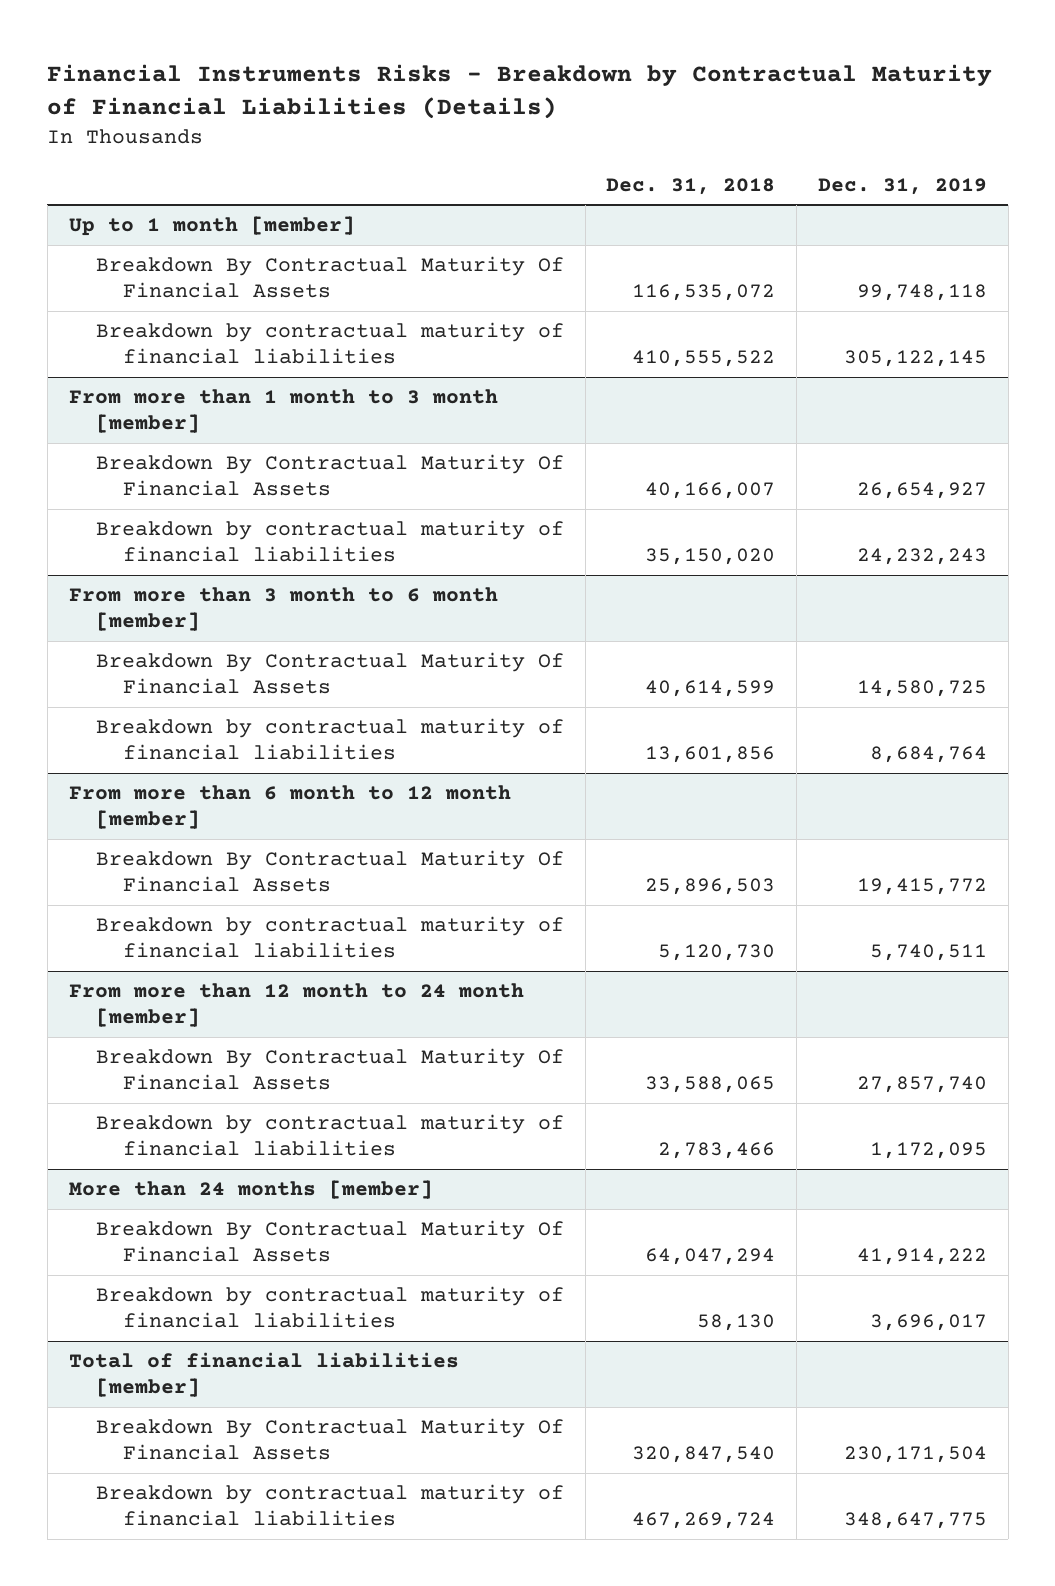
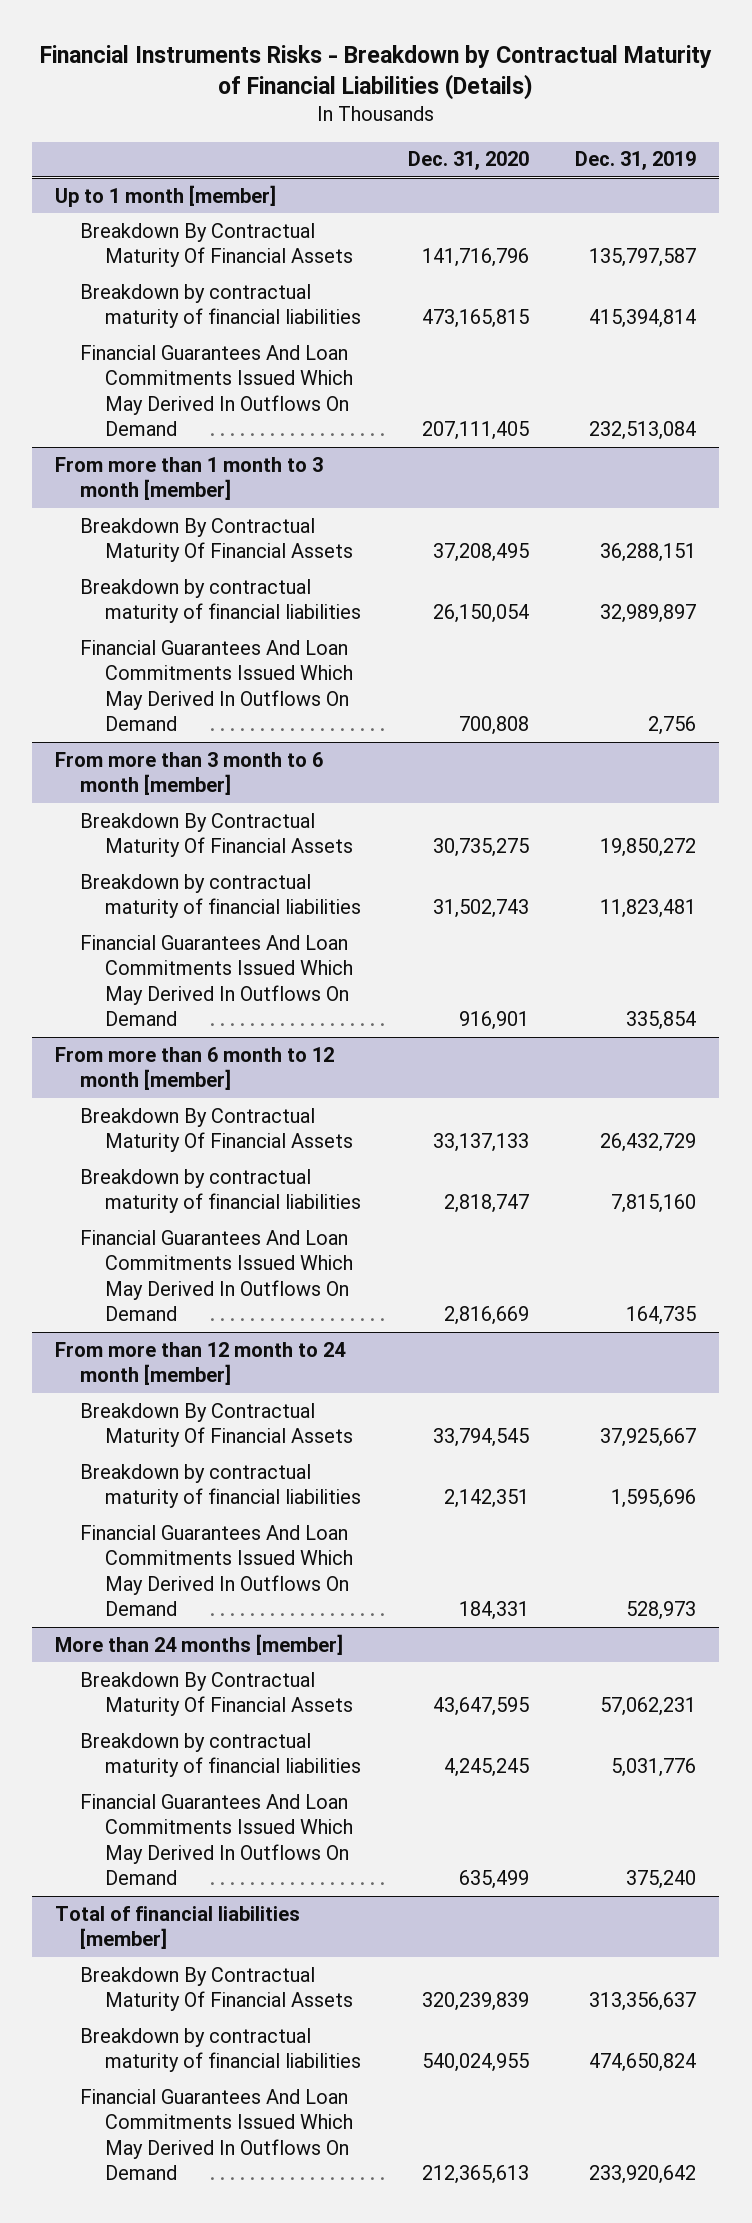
[606,177,776,195] Dec. 31, 2018 -> none
none -> [407,151,529,171] Dec. 31, 2020
[856,284,987,302] 99,748,118 -> [589,248,697,268] 135,797,587
[843,350,987,368] 305,122,145 -> [589,309,697,329] 415,394,814
none -> [80,344,354,437] Financial Guarantees And Loan Commitments Issued Which May Derived In Outflows On Demand
[856,482,987,500] 26,654,927 -> [600,543,697,563] 36,288,151
[856,548,987,566] 24,232,243 -> [600,604,697,624] 32,989,897
none -> [80,639,354,732] Financial Guarantees And Loan Commitments Issued Which May Derived In Outflows On Demand
[856,680,987,698] 14,580,725 -> [600,838,697,858] 19,850,272
[869,746,987,764] 8,684,764 -> [600,899,697,919] 11,823,481
none -> [80,934,354,1027] Financial Guarantees And Loan Commitments Issued Which May Derived In Outflows On Demand
[856,878,987,896] 19,415,772 -> [600,1133,697,1153] 26,432,729
[869,944,987,962] 5,740,511 -> [611,1194,697,1214] 7,815,160
none -> [80,1229,354,1322] Financial Guarantees And Loan Commitments Issued Which May Derived In Outflows On Demand
[856,1076,987,1094] 27,857,740 -> [600,1428,697,1448] 37,925,667
[869,1142,987,1160] 1,172,095 -> [611,1489,697,1509] 1,595,696
none -> [80,1524,354,1617] Financial Guarantees And Loan Commitments Issued Which May Derived In Outflows On Demand
[856,1248,987,1266] 41,914,222 -> [600,1697,697,1717] 57,062,231
[869,1314,987,1332] 3,696,017 -> [611,1758,697,1778] 5,031,776
none -> [80,1793,354,1886] Financial Guarantees And Loan Commitments Issued Which May Derived In Outflows On Demand
[843,1446,987,1464] 230,171,504 -> [589,1992,697,2012] 313,356,637
[843,1512,987,1530] 348,647,775 -> [589,2053,697,2073] 474,650,824
none -> [80,2088,354,2181] Financial Guarantees And Loan Commitments Issued Which May Derived In Outflows On Demand

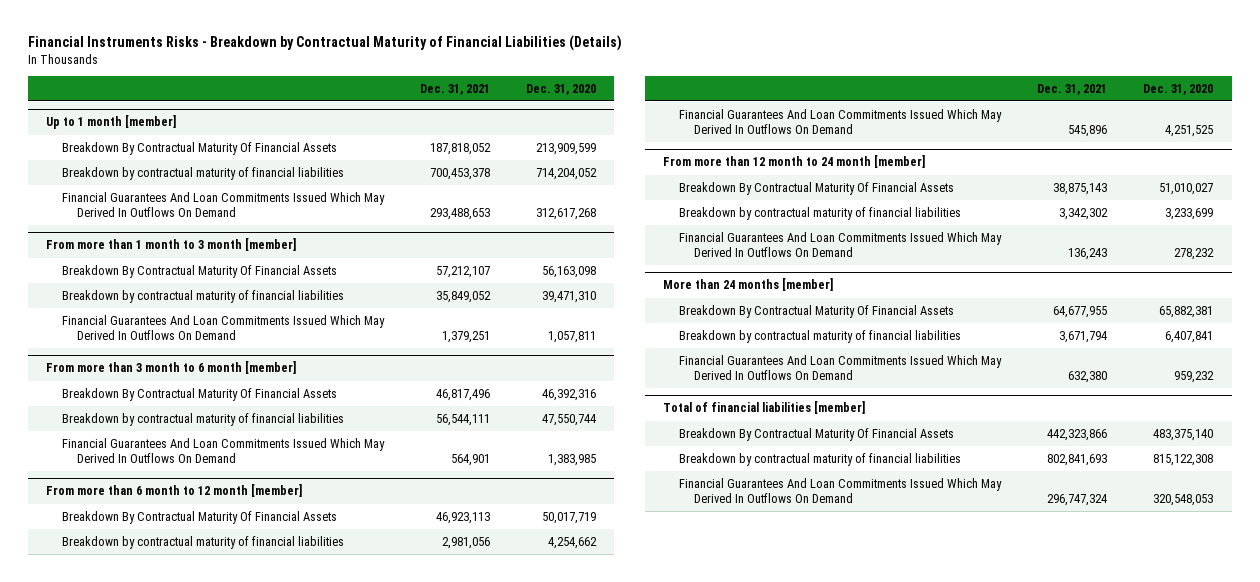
[575,151,697,171] Dec. 31, 2019 -> none
none -> [419,83,490,95] Dec. 31, 2021
[421,248,529,268] 141,716,796 -> [536,142,597,155] 213,909,599
[421,309,529,329] 473,165,815 -> [536,167,598,180] 714,204,052
[421,421,529,441] 207,111,405 -> [536,208,597,221] 312,617,268
[432,543,529,563] 37,208,495 -> [542,265,597,278] 56,163,098
[432,604,529,624] 26,150,054 -> [542,290,597,303] 39,471,310
[458,716,529,736] 700,808 -> [548,331,597,344] 1,057,811
[432,838,529,858] 30,735,275 -> [542,388,597,401] 46,392,316
[432,899,529,919] 31,502,743 -> [542,413,597,426] 47,550,744
[458,1011,529,1031] 916,901 -> [548,454,597,467] 1,383,985
[432,1133,529,1153] 33,137,133 -> [542,511,597,524] 50,017,719
[443,1194,529,1214] 2,818,747 -> [548,536,598,549] 4,254,662
[443,1306,529,1326] 2,816,669 -> [1165,125,1214,138] 4,251,525
[432,1428,529,1448] 33,794,545 -> [1159,182,1214,195] 51,010,027
[443,1489,529,1509] 2,142,351 -> [1165,207,1214,220] 3,233,699
[458,1601,529,1621] 184,331 -> [1174,248,1215,261] 278,232
[432,1697,529,1717] 43,647,595 -> [1159,305,1214,318] 65,882,381
[443,1758,529,1778] 4,245,245 -> [1165,330,1214,343] 6,407,841
[458,1870,529,1890] 635,499 -> [1174,371,1215,384] 959,232
[421,1992,529,2012] 320,239,839 -> [1153,428,1214,441] 483,375,140
[421,2053,529,2073] 540,024,955 -> [1153,453,1214,466] 815,122,308
[421,2165,529,2185] 212,365,613 -> [1153,494,1214,507] 320,548,053

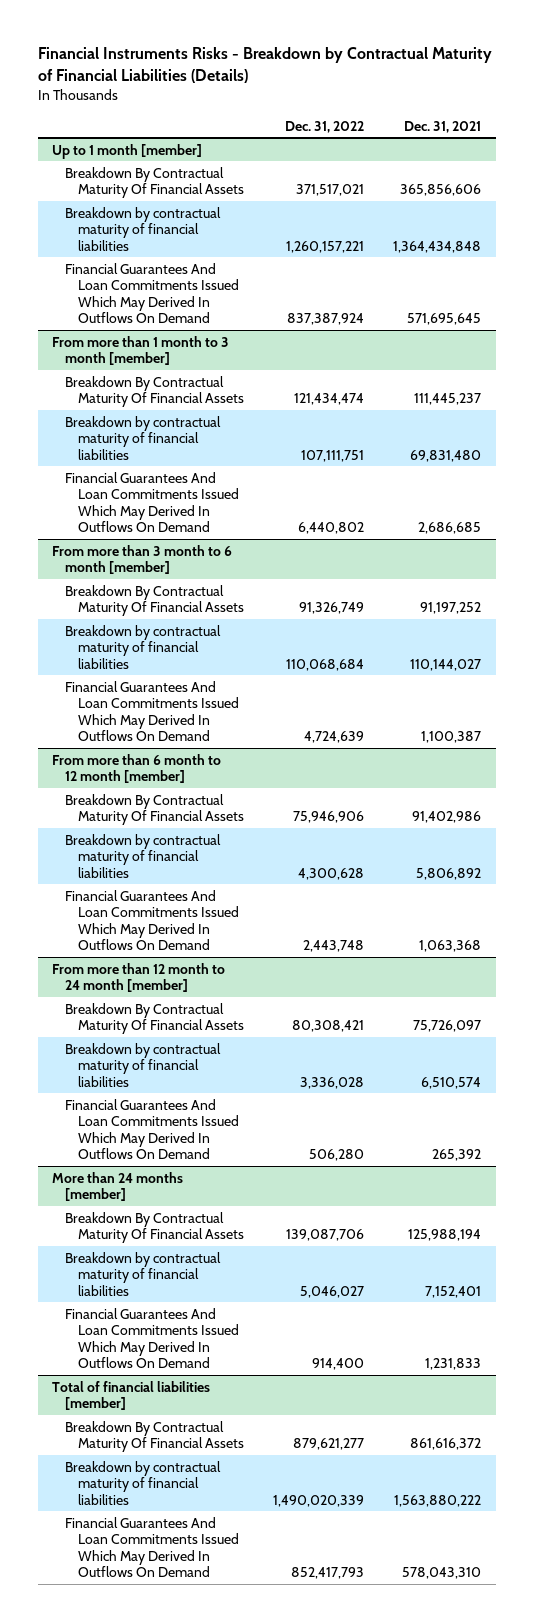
[526,83,597,95] Dec. 31, 2020 -> none
none -> [284,120,364,133] Dec. 31, 2022
[429,142,491,155] 187,818,052 -> [400,184,482,197] 365,856,606
[429,167,490,180] 700,453,378 -> [393,240,482,253] 1,364,434,848
[429,208,490,221] 293,488,653 -> [407,313,482,326] 571,695,645
[435,265,490,278] 57,212,107 -> [414,393,482,406] 111,445,237
[435,290,491,303] 35,849,052 -> [410,449,482,462] 69,831,480
[441,331,490,344] 1,379,251 -> [418,522,482,535] 2,686,685
[435,388,490,401] 46,817,496 -> [420,602,482,615] 91,197,252
[435,413,490,426] 56,544,111 -> [410,658,482,671] 110,144,027
[450,454,490,467] 564,901 -> [421,731,482,744] 1,100,387
[435,511,490,524] 46,923,113 -> [412,811,482,824] 91,402,986
[441,536,490,549] 2,981,056 -> [416,867,482,880] 5,806,892
[1068,125,1108,138] 545,896 -> [419,940,482,953] 1,063,368
[1053,182,1108,195] 38,875,143 -> [413,1020,482,1033] 75,726,097
[1059,207,1109,220] 3,342,302 -> [421,1076,482,1089] 6,510,574
[1068,248,1108,261] 136,243 -> [432,1149,482,1162] 265,392
[1053,305,1108,318] 64,677,955 -> [408,1229,482,1242] 125,988,194
[1059,330,1108,343] 3,671,794 -> [425,1285,482,1298] 7,152,401
[1068,371,1108,384] 632,380 -> [425,1358,482,1371] 1,231,833
[1047,428,1108,441] 442,323,866 -> [410,1438,482,1451] 861,616,372
[1047,453,1108,466] 802,841,693 -> [394,1494,482,1507] 1,563,880,222
[1047,494,1108,507] 296,747,324 -> [402,1567,482,1580] 578,043,310

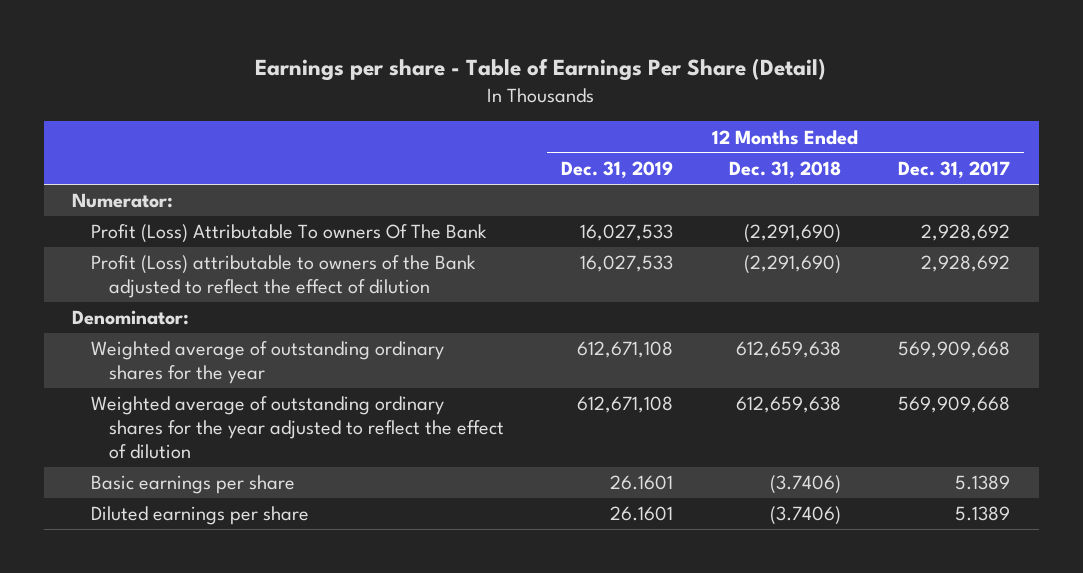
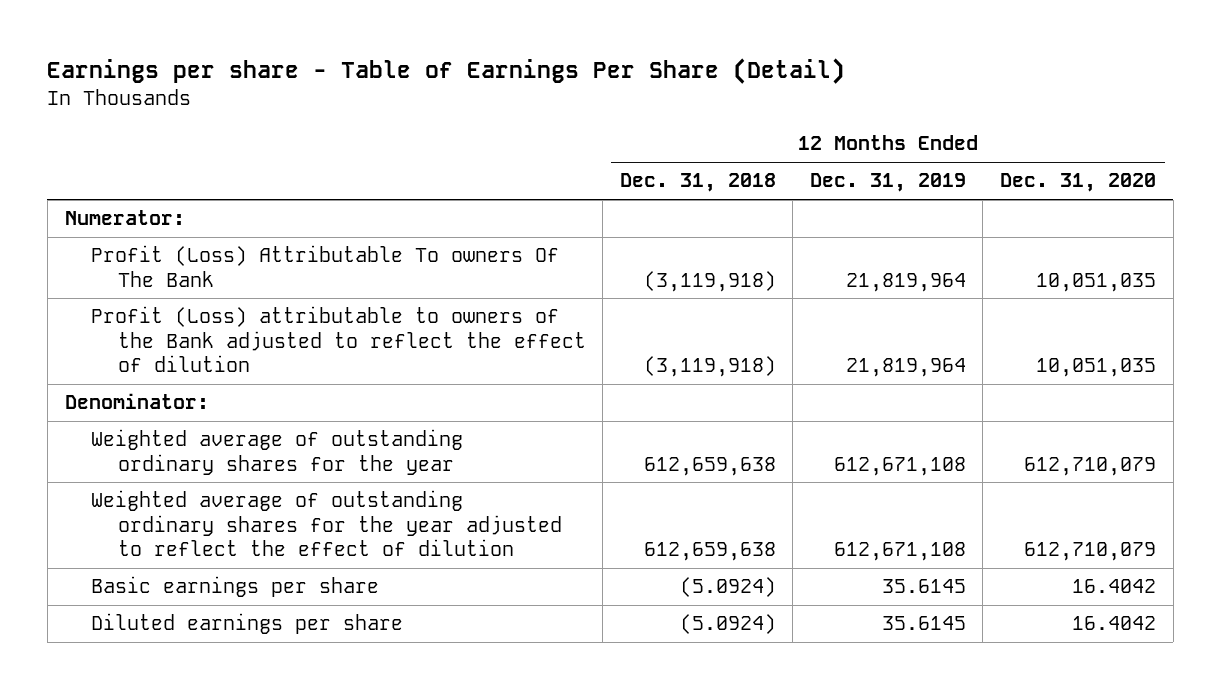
[898,161,1011,179] Dec. 31, 2017 -> none
none -> [1000,173,1157,193] Dec. 31, 2020
[579,224,673,242] 16,027,533 -> [845,272,966,292] 21,819,964
[744,224,842,244] (2,291,690) -> [643,270,776,292] (3,119,918)
[579,255,673,273] 16,027,533 -> [845,358,966,378] 21,819,964
[744,255,842,275] (2,291,690) -> [643,356,776,378] (3,119,918)
[609,475,673,491] 26.1601 -> [881,579,966,594] 35.6145
[770,475,842,495] (3.7406) -> [679,577,776,598] (5.0924)
[609,506,673,522] 26.1601 -> [881,616,966,631] 35.6145
[770,506,842,526] (3.7406) -> [679,614,776,635] (5.0924)

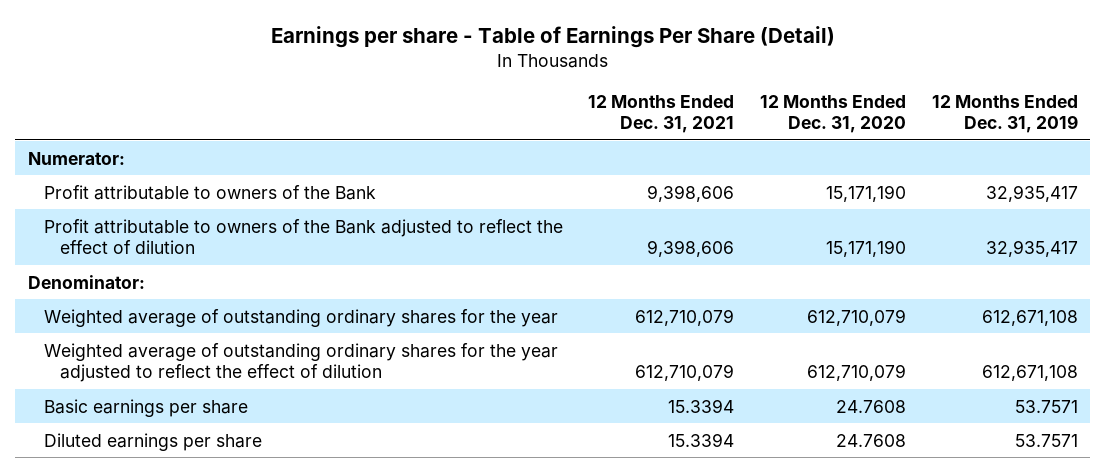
[619,173,776,193] Dec. 31, 2018 -> none
none -> [588,94,735,134] 12 Months Ended Dec. 31, 2021
[91,245,560,287] Profit (Loss) Attributable To owners Of The Bank -> [43,184,376,200] Profit attributable to owners of the Bank
[845,272,966,292] 21,819,964 -> [985,184,1078,202] 32,935,417
[1036,272,1157,292] 10,051,035 -> [825,184,906,202] 15,171,190
[91,306,586,373] Profit (Loss) attributable to owners of the Bank adjusted to reflect the effect of dilution -> [43,218,563,254] Profit attributable to owners of the Bank adjusted to reflect the effect of dilution
[845,358,966,378] 21,819,964 -> [985,239,1078,257] 32,935,417
[1036,358,1157,378] 10,051,035 -> [825,239,906,257] 15,171,190
[881,579,966,594] 35.6145 -> [1014,399,1078,413] 53.7571
[1072,579,1157,594] 16.4042 -> [835,399,906,413] 24.7608
[881,616,966,631] 35.6145 -> [1014,433,1078,447] 53.7571
[1072,616,1157,631] 16.4042 -> [835,433,906,447] 24.7608

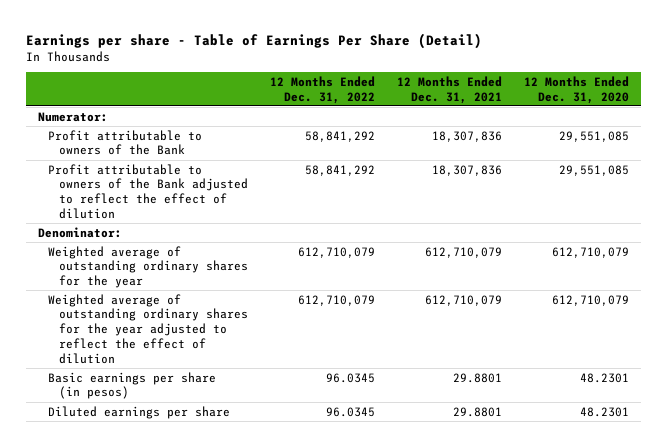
[931,94,1078,134] 12 Months Ended Dec. 31, 2019 -> none
none -> [269,75,375,104] 12 Months Ended Dec. 31, 2022
[647,184,735,202] 9,398,606 -> [432,130,503,142] 18,307,836
[825,184,906,202] 15,171,190 -> [559,130,630,142] 29,551,085
[647,239,735,257] 9,398,606 -> [432,164,503,176] 18,307,836
[825,239,906,257] 15,171,190 -> [559,164,630,176] 29,551,085
[43,398,248,417] Basic earnings per share -> [48,371,217,400] Basic earnings per share (in pesos)
[668,398,735,413] 15.3394 -> [453,372,503,383] 29.8801
[835,399,906,413] 24.7608 -> [580,372,630,383] 48.2301
[668,432,735,447] 15.3394 -> [453,406,503,417] 29.8801
[835,433,906,447] 24.7608 -> [580,406,630,417] 48.2301

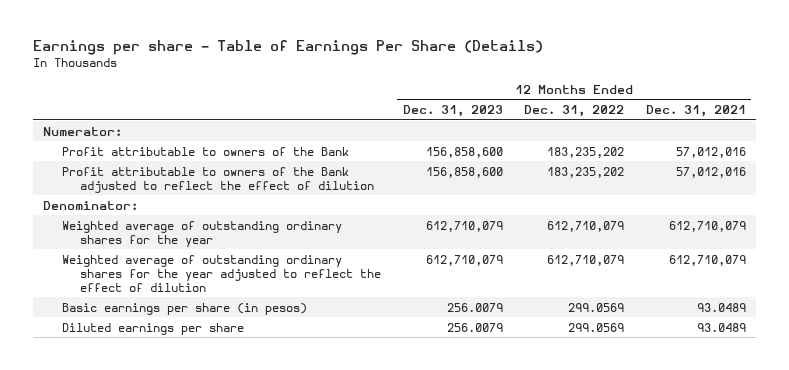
[26,32,483,49] Earnings per share - Table of Earnings Per Share (Detail) -> [32,40,543,56] Earnings per share - Table of Earnings Per Share (Details)
[524,75,630,104] 12 Months Ended Dec. 31, 2020 -> none
none -> [402,105,503,118] Dec. 31, 2023
[304,130,375,142] 58,841,292 -> [547,146,625,158] 183,235,202
[432,130,503,142] 18,307,836 -> [675,146,746,158] 57,012,016
[304,164,375,176] 58,841,292 -> [547,166,625,178] 183,235,202
[432,164,503,176] 18,307,836 -> [675,166,746,178] 57,012,016
[325,372,375,383] 96.0345 -> [568,302,625,312] 299.0569
[453,372,503,383] 29.8801 -> [696,302,746,312] 93.0489
[325,406,375,417] 96.0345 -> [568,322,625,332] 299.0569
[453,406,503,417] 29.8801 -> [696,322,746,332] 93.0489

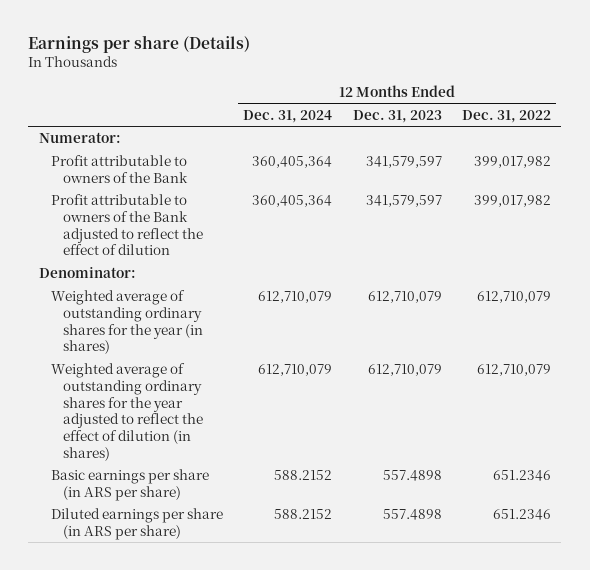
[32,40,543,56] Earnings per share - Table of Earnings Per Share (Details) -> [28,35,251,54] Earnings per share (Details)
[645,105,746,118] Dec. 31, 2021 -> none
none -> [243,110,333,124] Dec. 31, 2024
[425,146,503,158] 156,858,600 -> [365,156,442,169] 341,579,597
[547,146,625,158] 183,235,202 -> [474,156,552,169] 399,017,982
[425,166,503,178] 156,858,600 -> [365,195,442,208] 341,579,597
[547,166,625,178] 183,235,202 -> [474,195,552,208] 399,017,982
[61,220,342,247] Weighted average of outstanding ordinary shares for the year -> [50,290,203,355] Weighted average of outstanding ordinary shares for the year (in shares)
[61,254,382,292] Weighted average of outstanding ordinary shares for the year adjusted to reflect the effect of dilution -> [50,363,203,461] Weighted average of outstanding ordinary shares for the year adjusted to reflect the effect of dilution (in shares)
[61,302,307,315] Basic earnings per share (in pesos) -> [50,469,209,501] Basic earnings per share (in ARS per share)
[446,302,503,312] 256.0079 -> [382,470,442,482] 557.4898
[568,302,625,312] 299.0569 -> [493,470,552,482] 651.2346
[61,322,244,335] Diluted earnings per share -> [50,508,223,540] Diluted earnings per share (in ARS per share)
[446,322,503,332] 256.0079 -> [382,509,442,521] 557.4898
[568,322,625,332] 299.0569 -> [493,509,552,521] 651.2346

